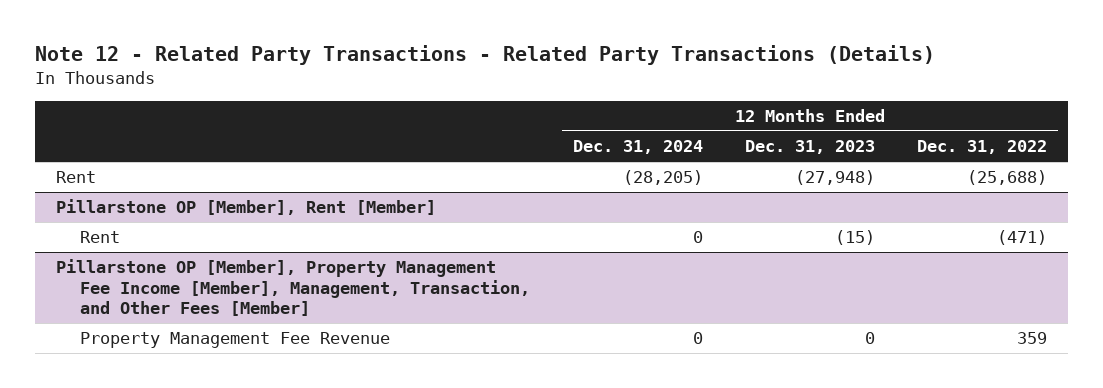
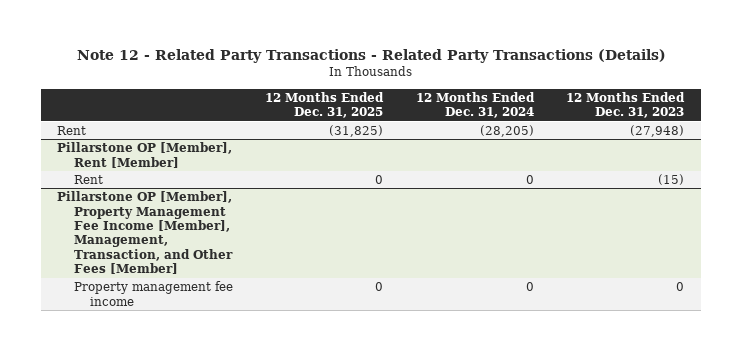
[917,140,1048,155] Dec. 31, 2022 -> none
none -> [265,91,385,119] 12 Months Ended Dec. 31, 2025
[80,332,391,349] Property Management Fee Revenue -> [73,281,233,306] Property management fee income

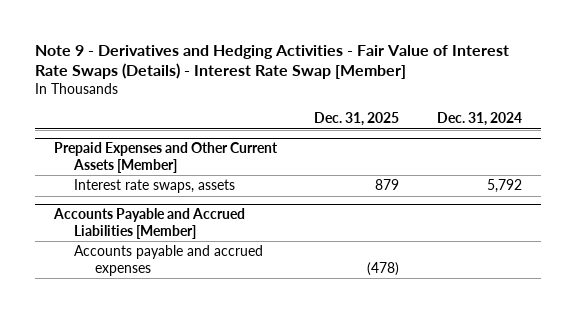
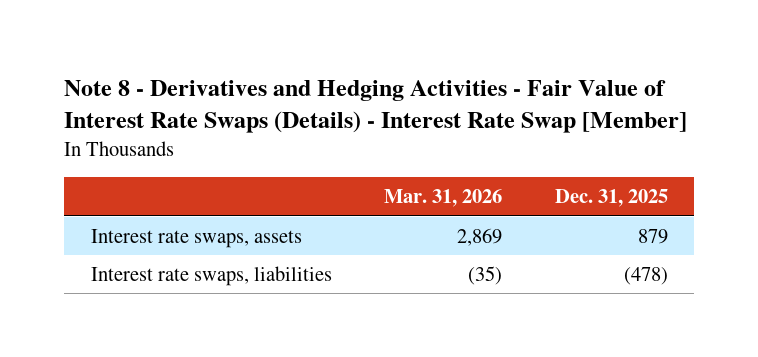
[35,44,510,80] Note 9 - Derivatives and Hedging Activities - Fair Value of Interest Rate Swaps (Details) - Interest Rate Swap [Member] -> [64,80,688,134] Note 8 - Derivatives and Hedging Activities - Fair Value of Interest Rate Swaps (Details) - Interest Rate Swap [Member]
[437,111,523,126] Dec. 31, 2024 -> none
none -> [384,189,503,208] Mar. 31, 2026
[53,142,278,173] Prepaid Expenses and Other Current Assets [Member] -> none
[52,208,245,239] Accounts Payable and Accrued Liabilities [Member] -> none
[74,245,264,276] Accounts payable and accrued expenses -> [90,266,332,287] Interest rate swaps, liabilities

